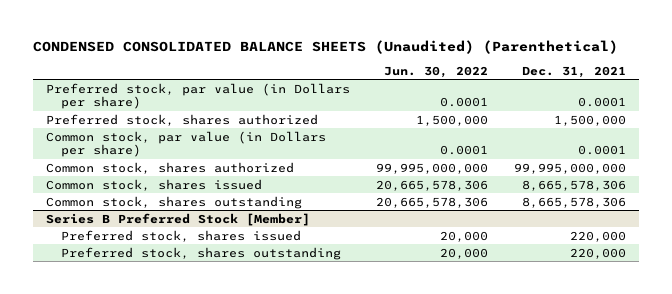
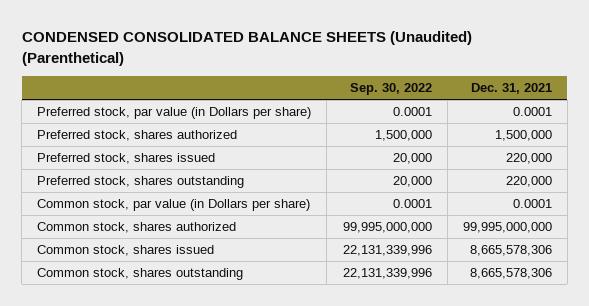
[383,65,488,78] Jun. 30, 2022 -> none
none -> [349,83,432,96] Sep. 30, 2022
none -> [37,153,216,165] Preferred stock, shares issued
none -> [37,176,245,189] Preferred stock, shares outstanding
[45,212,310,226] Series B Preferred Stock [Member] -> none
[60,229,301,242] Preferred stock, shares issued -> none
[60,246,341,260] Preferred stock, shares outstanding -> none

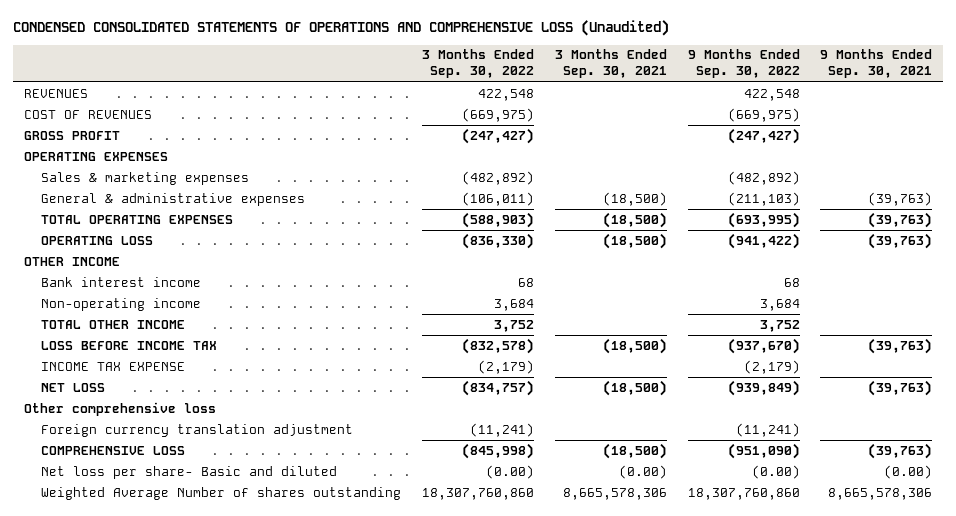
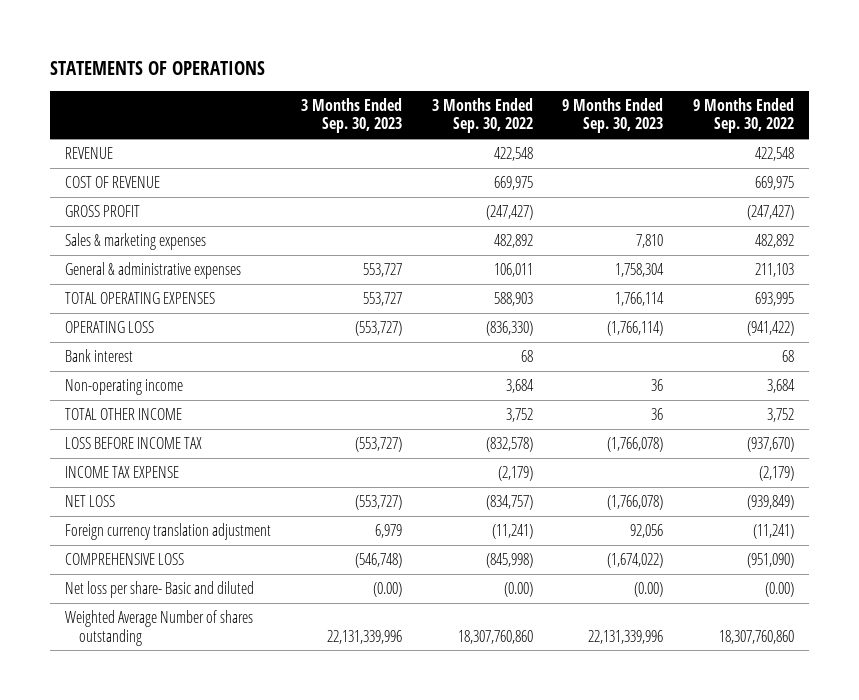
[13,20,670,37] CONDENSED CONSOLIDATED STATEMENTS OF OPERATIONS AND COMPREHENSIVE LOSS (Unaudited) -> [50,60,266,75] STATEMENTS OF OPERATIONS
[554,49,667,79] 3 Months Ended Sep. 30, 2021 -> none
[820,49,933,79] 9 Months Ended Sep. 30, 2021 -> none
none -> [300,97,402,134] 3 Months Ended Sep. 30, 2023
none -> [562,97,664,134] 9 Months Ended Sep. 30, 2023
[23,88,88,98] REVENUES -> [65,147,114,160] REVENUE
[23,109,152,119] COST OF REVENUES -> [65,176,161,189] COST OF REVENUE
[461,107,534,122] (669,975) -> [493,176,533,191] 669,975
[727,107,800,122] (669,975) -> [755,176,795,191] 669,975
[23,151,168,161] OPERATING EXPENSES -> none
[461,170,534,185] (482,892) -> [493,234,533,249] 482,892
[727,170,800,185] (482,892) -> [755,234,795,249] 482,892
[461,191,534,206] (106,011) -> [493,263,533,278] 106,011
[727,191,800,206] (211,103) -> [755,263,795,278] 211,103
[461,211,534,228] (588,903) -> [493,292,533,307] 588,903
[727,211,800,228] (693,995) -> [755,292,795,307] 693,995
[23,256,120,266] OTHER INCOME -> none
[41,276,202,287] Bank interest income -> [65,349,134,363] Bank interest
[23,401,216,416] Other comprehensive loss -> none

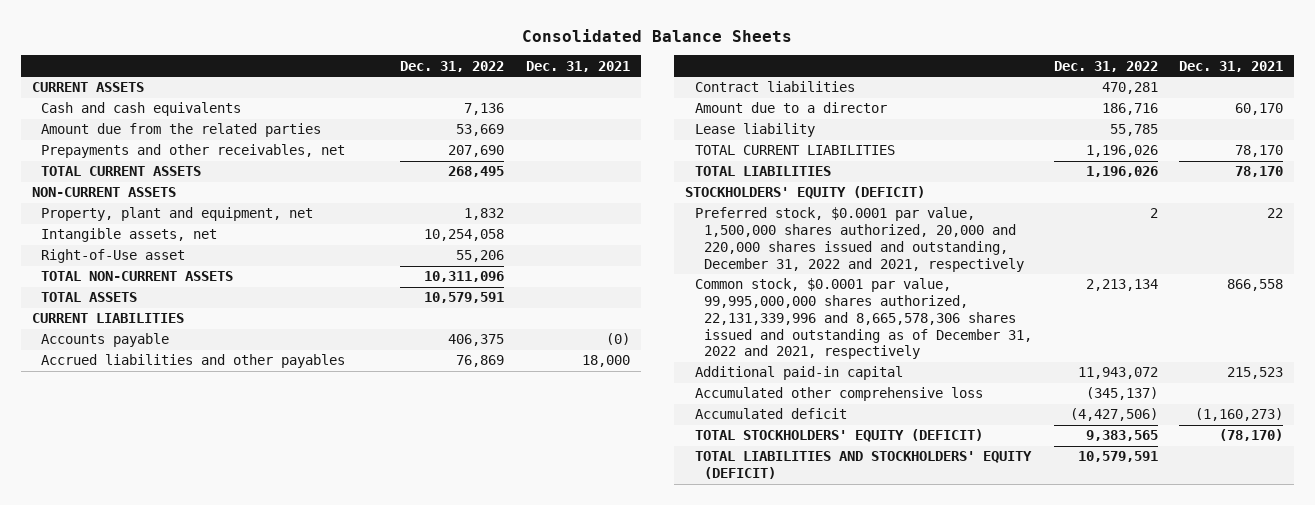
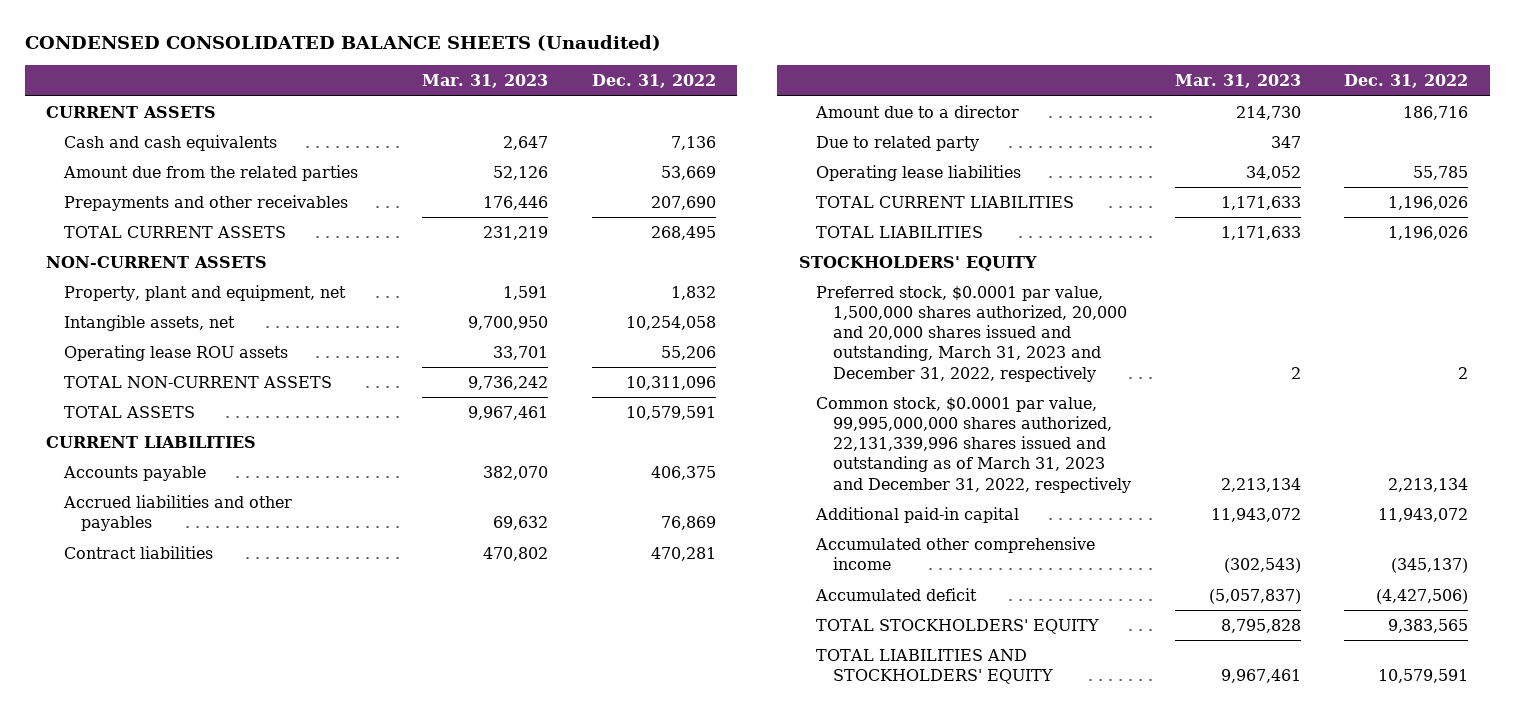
[522,28,793,42] Consolidated Balance Sheets -> [24,35,661,52] CONDENSED CONSOLIDATED BALANCE SHEETS (Unaudited)
[525,60,630,72] Dec. 31, 2021 -> none
none -> [422,74,549,89] Mar. 31, 2023
[41,144,346,159] Prepayments and other receivables, net -> [63,195,348,212] Prepayments and other receivables
[41,249,186,264] Right-of-Use asset -> [63,345,288,362] Operating lease ROU assets
none -> [815,136,979,152] Due to related party
[694,123,815,138] Lease liability -> [815,165,1021,182] Operating lease liabilities
[685,186,926,200] STOCKHOLDERS' EQUITY (DEFICIT) -> [798,256,1037,272] STOCKHOLDERS' EQUITY
[694,207,1025,272] Preferred stock, $0.0001 par value, 1,500,000 shares authorized, 20,000 and 220,000 shares issued and outstanding, December 31, 2022 and 2021, respectively -> [815,286,1128,382] Preferred stock, $0.0001 par value, 1,500,000 shares authorized, 20,000 and 20,000 shares issued and outstanding, March 31, 2023 and December 31, 2022, respectively
[694,278,1033,360] Common stock, $0.0001 par value, 99,995,000,000 shares authorized, 22,131,339,996 and 8,665,578,306 shares issued and outstanding as of December 31, 2022 and 2021, respectively -> [815,397,1132,493] Common stock, $0.0001 par value, 99,995,000,000 shares authorized, 22,131,339,996 shares issued and outstanding as of March 31, 2023 and December 31, 2022, respectively
[694,387,983,402] Accumulated other comprehensive loss -> [814,537,1095,571] Accumulated other comprehensive income
[694,429,983,443] TOTAL STOCKHOLDERS' EQUITY (DEFICIT) -> [815,619,1099,635] TOTAL STOCKHOLDERS' EQUITY
[694,451,1032,480] TOTAL LIABILITIES AND STOCKHOLDERS' EQUITY (DEFICIT) -> [815,649,1054,685] TOTAL LIABILITIES AND STOCKHOLDERS' EQUITY

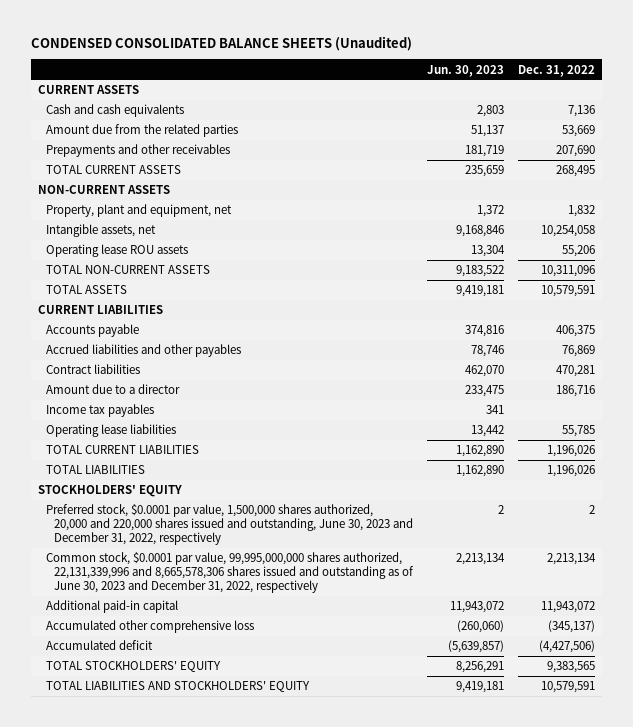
[422,74,549,89] Mar. 31, 2023 -> none
none -> [427,64,505,77] Jun. 30, 2023
[815,136,979,152] Due to related party -> none
none -> [46,404,155,418] Income tax payables
[815,286,1128,382] Preferred stock, $0.0001 par value, 1,500,000 shares authorized, 20,000 and 20,000 shares issued and outstanding, March 31, 2023 and December 31, 2022, respectively -> [46,504,414,545] Preferred stock, $0.0001 par value, 1,500,000 shares authorized, 20,000 and 220,000 shares issued and outstanding, June 30, 2023 and December 31, 2022, respectively
[815,397,1132,493] Common stock, $0.0001 par value, 99,995,000,000 shares authorized, 22,131,339,996 shares issued and outstanding as of March 31, 2023 and December 31, 2022, respectively -> [46,552,415,593] Common stock, $0.0001 par value, 99,995,000,000 shares authorized, 22,131,339,996 and 8,665,578,306 shares issued and outstanding as of June 30, 2023 and December 31, 2022, respectively
[814,537,1095,571] Accumulated other comprehensive income -> [46,620,255,634] Accumulated other comprehensive loss

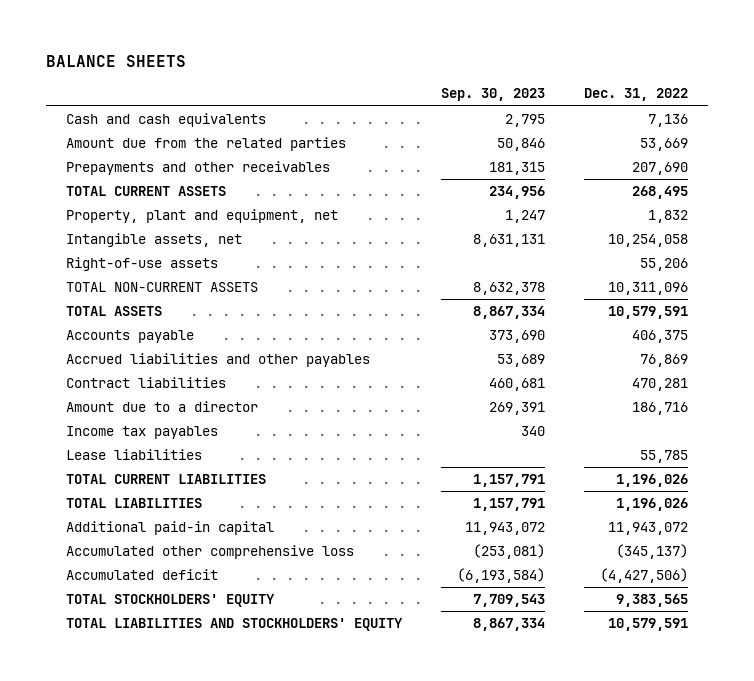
[30,36,412,52] CONDENSED CONSOLIDATED BALANCE SHEETS (Unaudited) -> [46,55,187,68] BALANCE SHEETS
[427,64,505,77] Jun. 30, 2023 -> none
none -> [441,88,546,102] Sep. 30, 2023
[37,85,139,95] CURRENT ASSETS -> none
[37,185,170,195] NON-CURRENT ASSETS -> none
[46,244,189,258] Operating lease ROU assets -> [65,257,218,272] Right-of-use assets
[37,305,163,315] CURRENT LIABILITIES -> none
[46,424,177,438] Operating lease liabilities -> [65,449,202,461] Lease liabilities
[37,485,182,498] STOCKHOLDERS' EQUITY -> none
[46,504,414,545] Preferred stock, $0.0001 par value, 1,500,000 shares authorized, 20,000 and 220,000 shares issued and outstanding, June 30, 2023 and December 31, 2022, respectively -> none
[46,552,415,593] Common stock, $0.0001 par value, 99,995,000,000 shares authorized, 22,131,339,996 and 8,665,578,306 shares issued and outstanding as of June 30, 2023 and December 31, 2022, respectively -> none

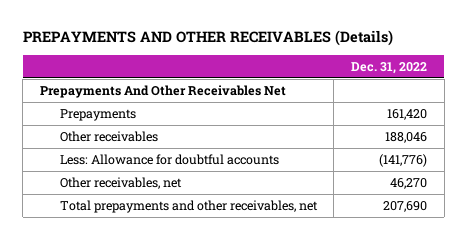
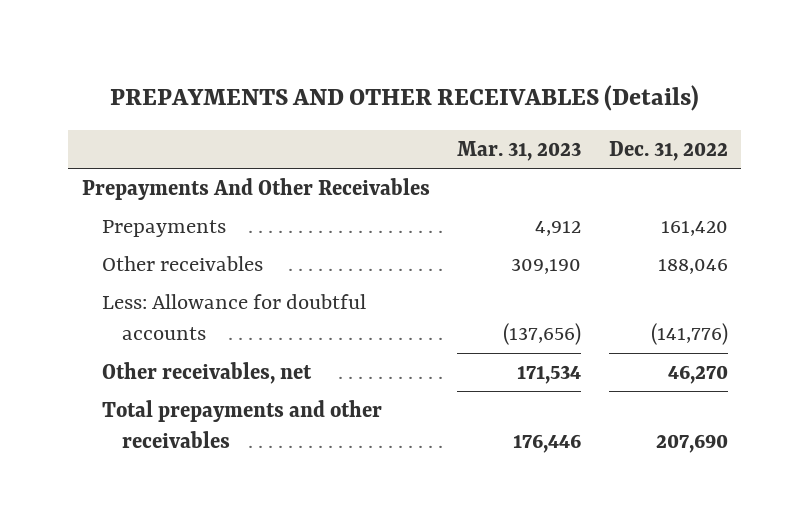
none -> [457,140,582,161] Mar. 31, 2023
[40,84,287,98] Prepayments And Other Receivables Net -> [81,178,430,201] Prepayments And Other Receivables
[59,199,318,213] Total prepayments and other receivables, net -> [101,400,382,449] Total prepayments and other receivables

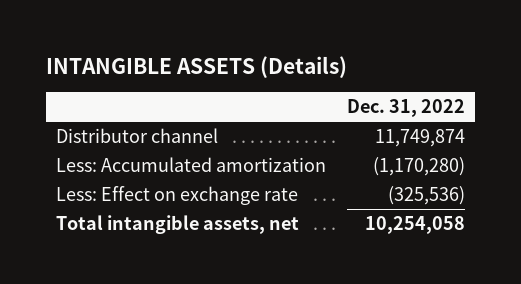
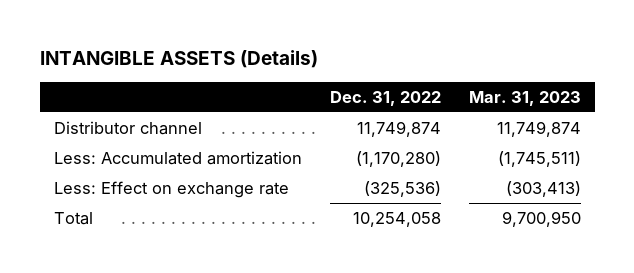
none -> [468,90,581,106] Mar. 31, 2023
[56,214,300,234] Total intangible assets, net -> [53,211,93,225] Total

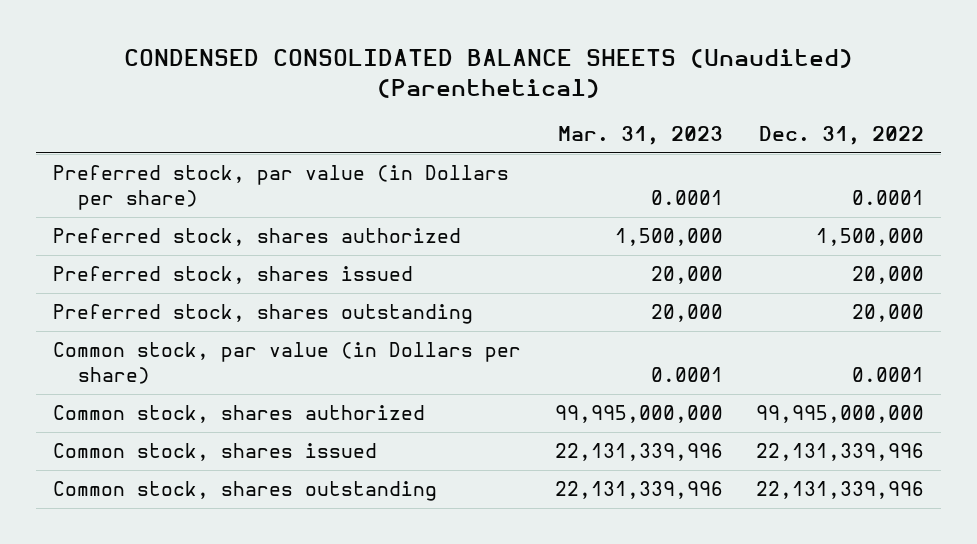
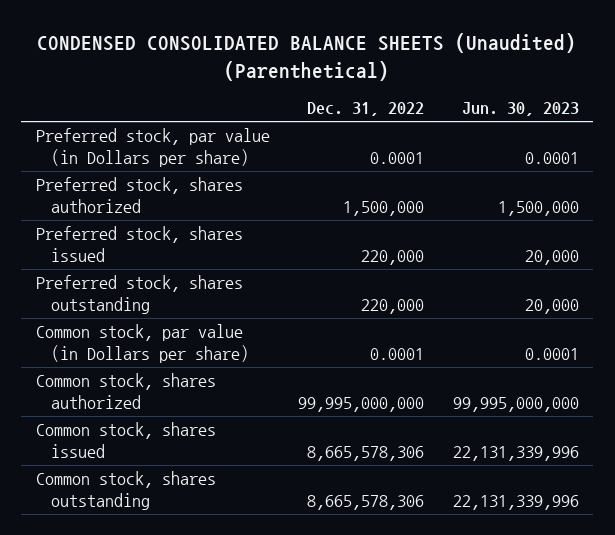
[557,126,723,146] Mar. 31, 2023 -> none
none -> [462,102,580,117] Jun. 30, 2023
[852,266,925,285] 20,000 -> [361,250,425,266] 220,000
[852,304,925,323] 20,000 -> [361,299,425,315] 220,000
[756,443,925,462] 22,131,339,996 -> [307,446,425,462] 8,665,578,306
[756,481,925,500] 22,131,339,996 -> [307,495,425,511] 8,665,578,306

